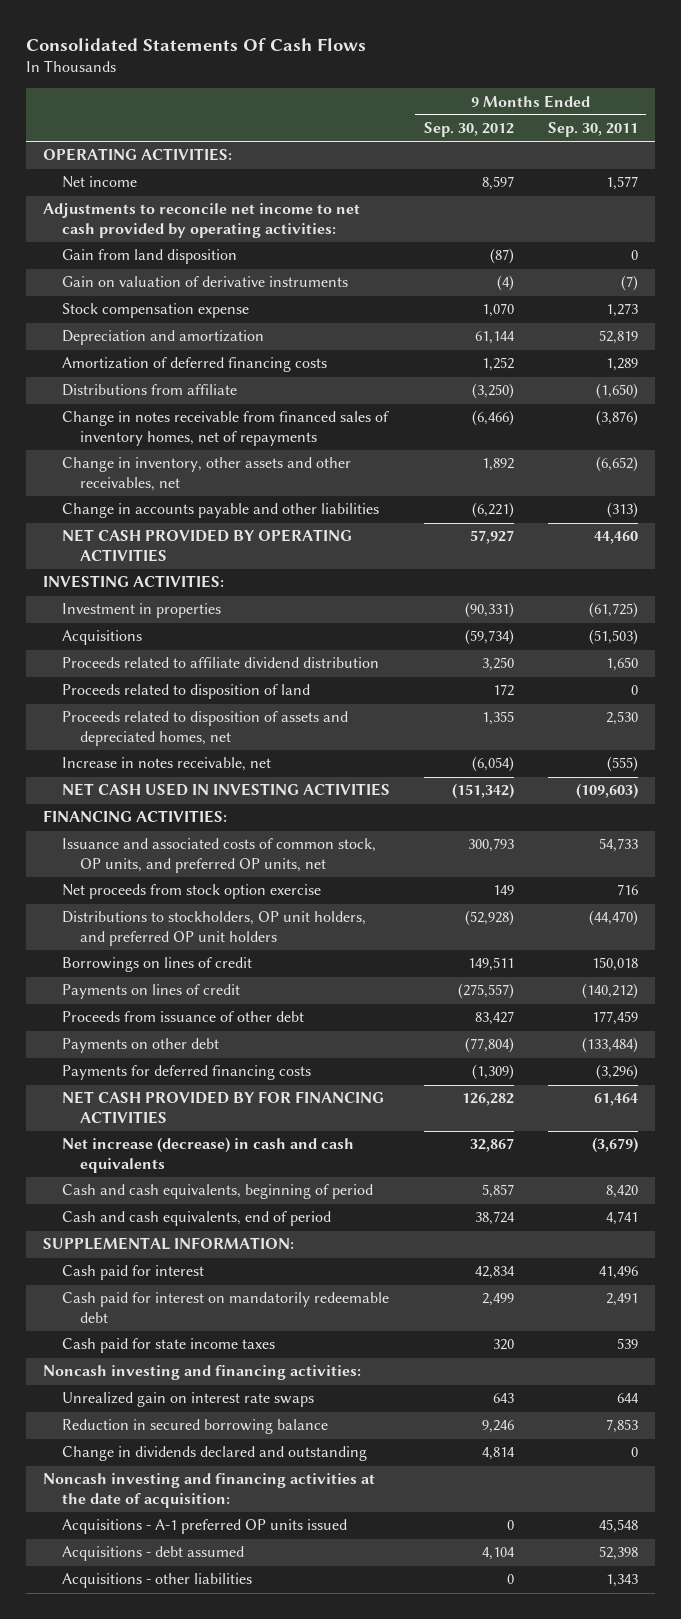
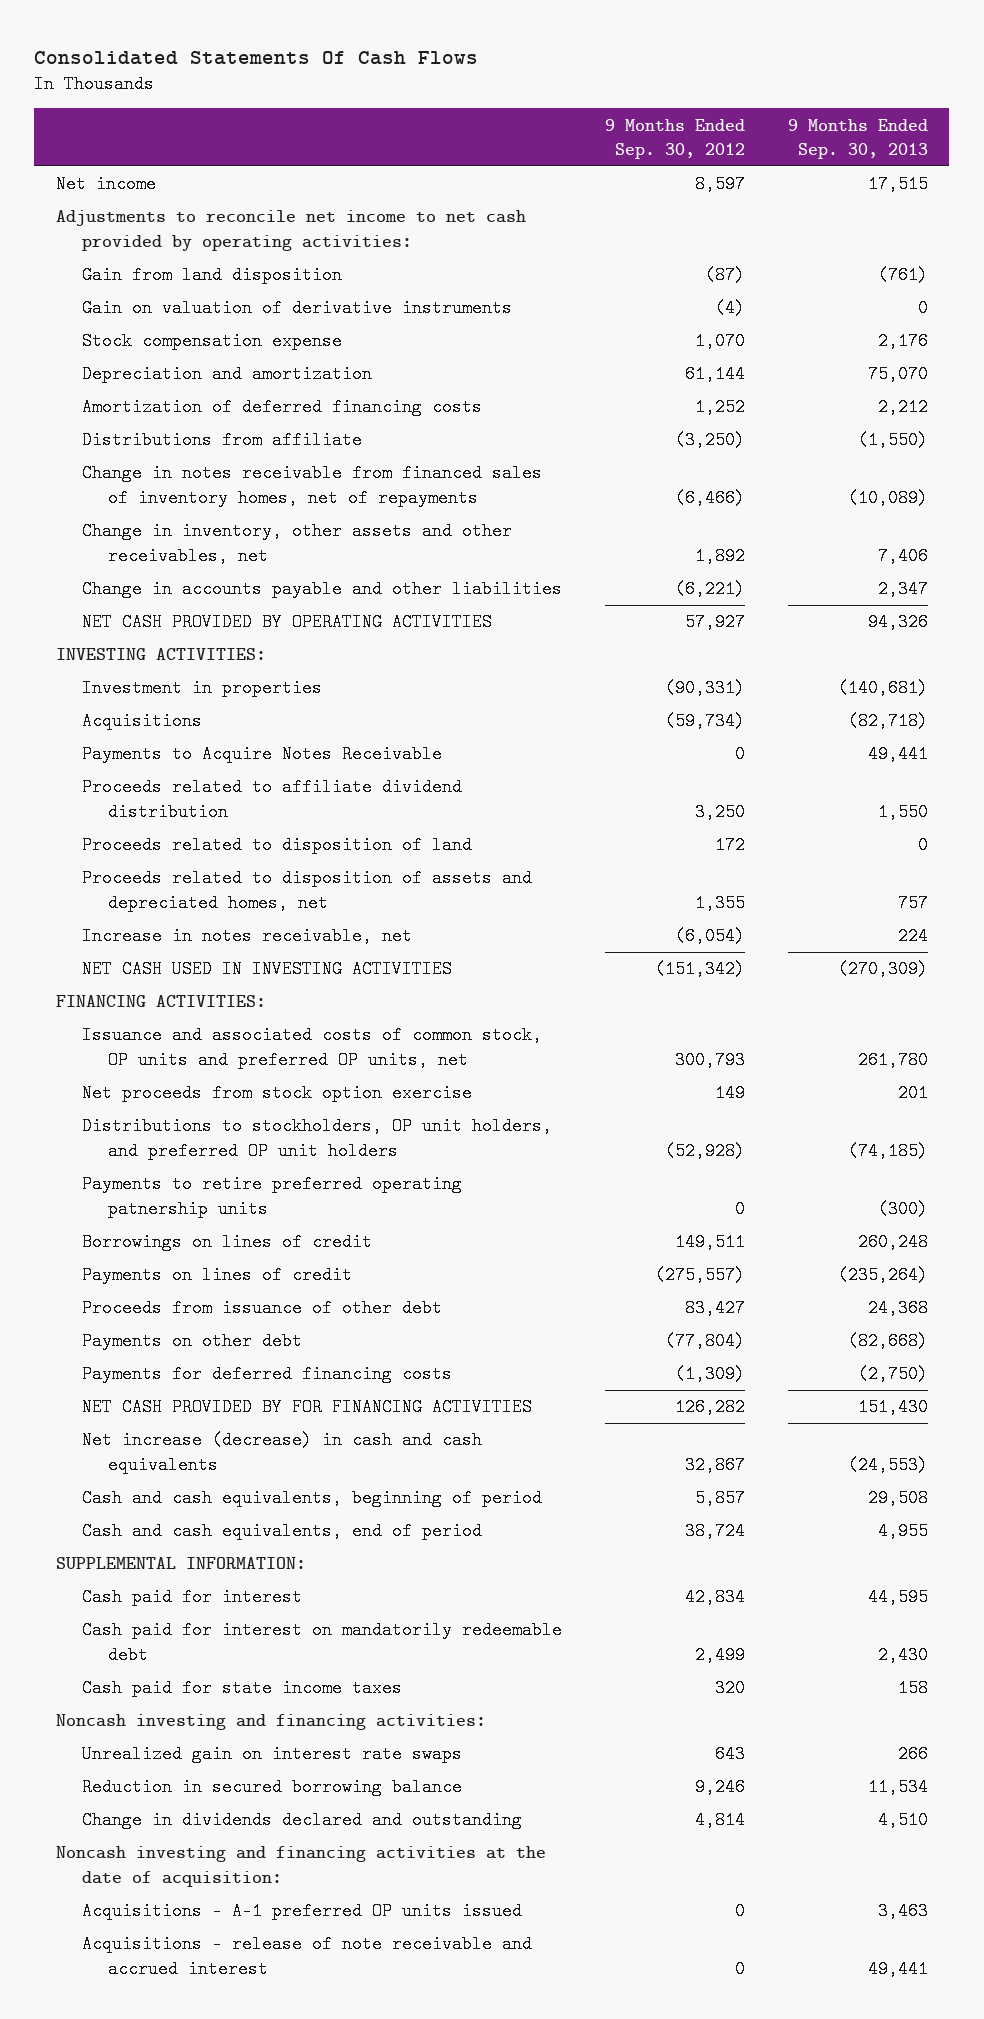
[547,122,638,138] Sep. 30, 2011 -> none
none -> [787,118,928,160] 9 Months Ended Sep. 30, 2013
[42,148,232,162] OPERATING ACTIVITIES: -> none
none -> [81,745,442,764] Payments to Acquire Notes Receivable
[61,838,376,873] Issuance and associated costs of common stock, OP units, and preferred OP units, net -> [81,1026,542,1069] Issuance and associated costs of common stock, OP units and preferred OP units, net
none -> [81,1175,462,1218] Payments to retire preferred operating patnership units
[61,1546,244,1562] Acquisitions - debt assumed -> none
[61,1573,252,1589] Acquisitions - other liabilities -> [81,1935,532,1978] Acquisitions - release of note receivable and accrued interest

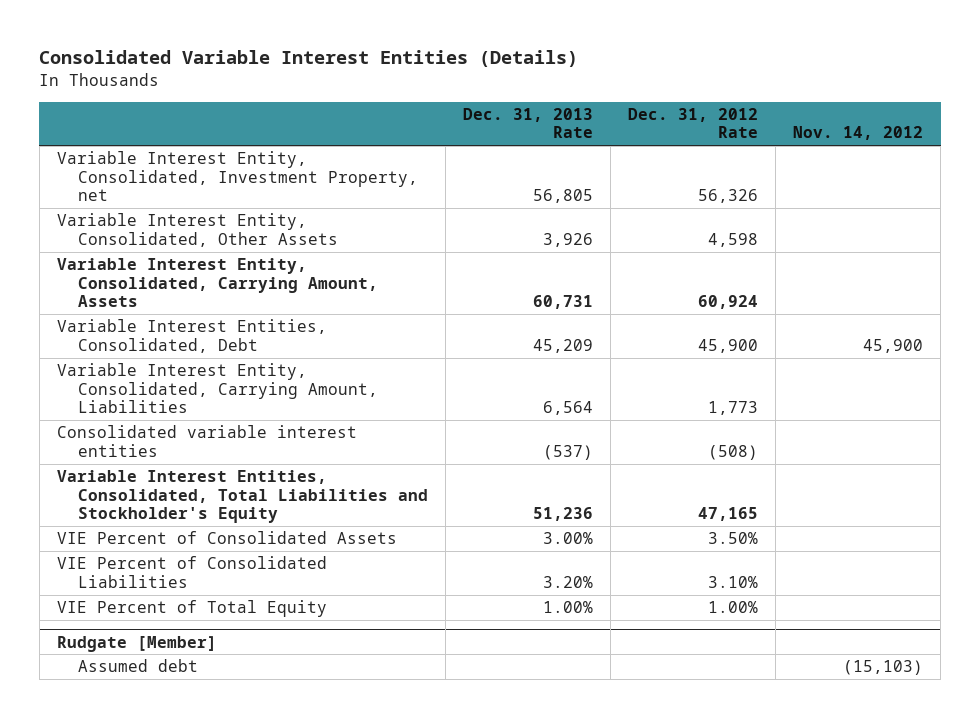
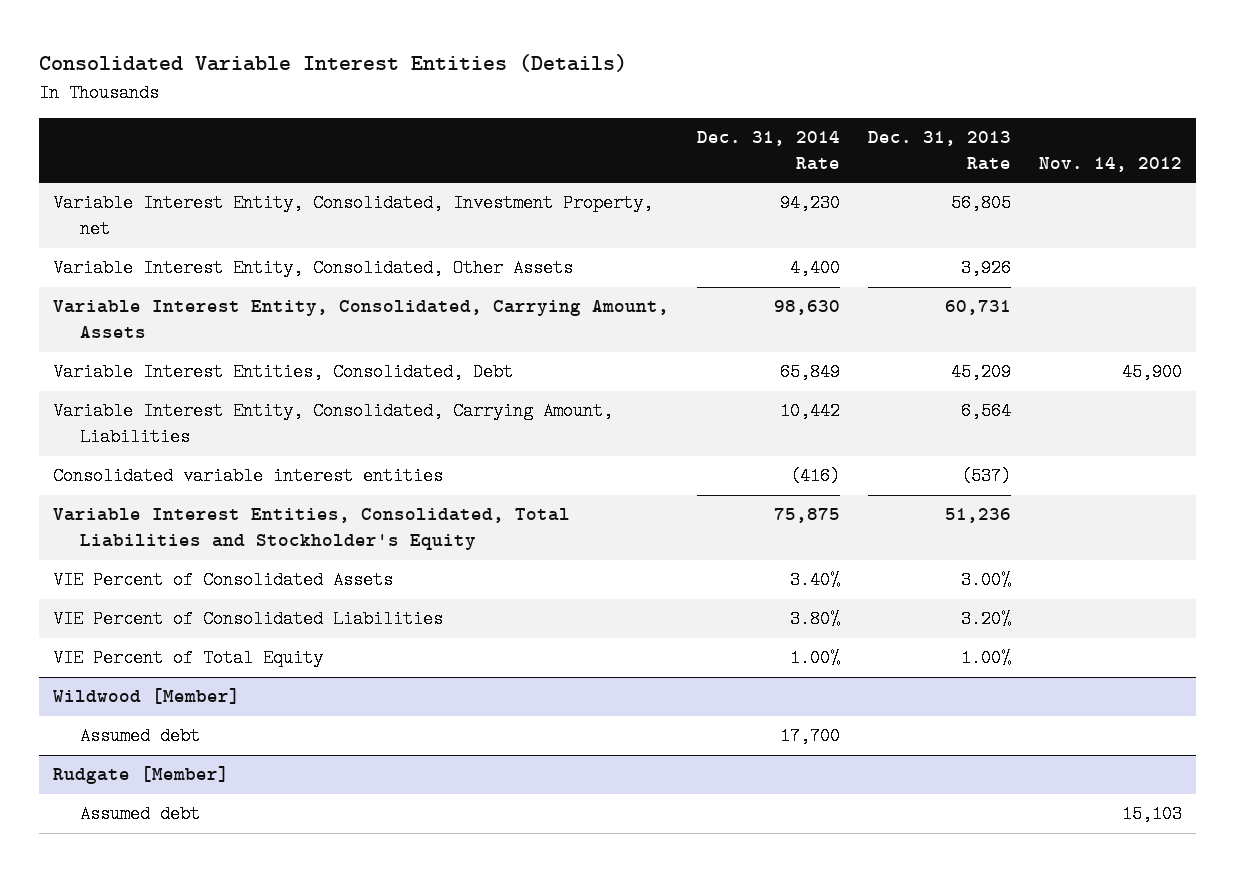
[628,107,759,139] Dec. 31, 2012 Rate -> none
none -> [697,131,841,170] Dec. 31, 2014 Rate
none -> [53,688,241,705] Wildwood [Member]
none -> [80,727,201,746] Assumed debt
[843,660,924,676] (15,103) -> [1121,805,1182,824] 15,103

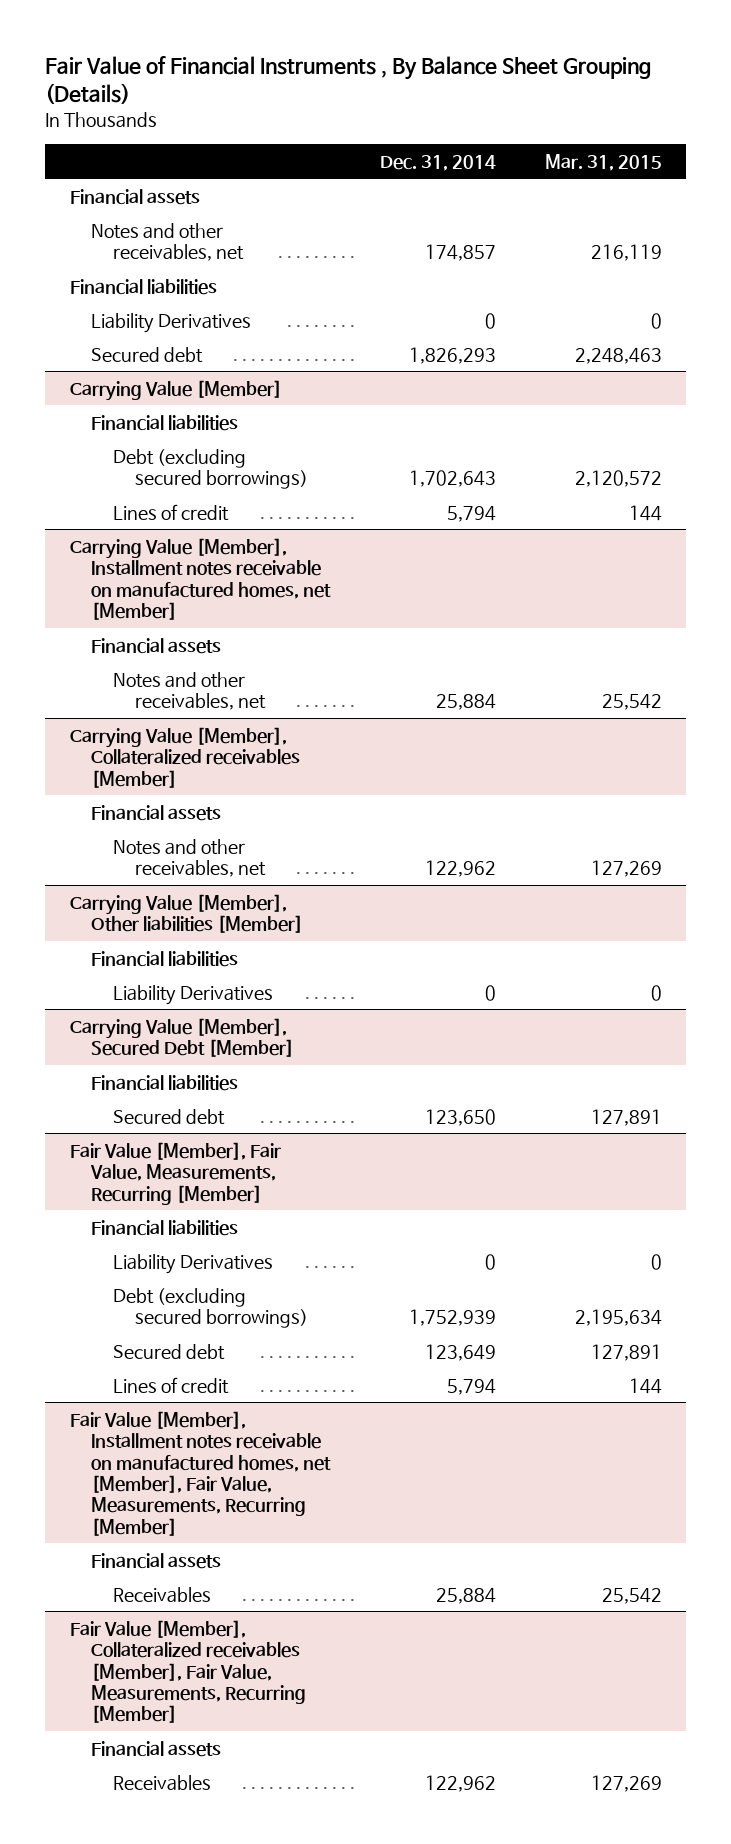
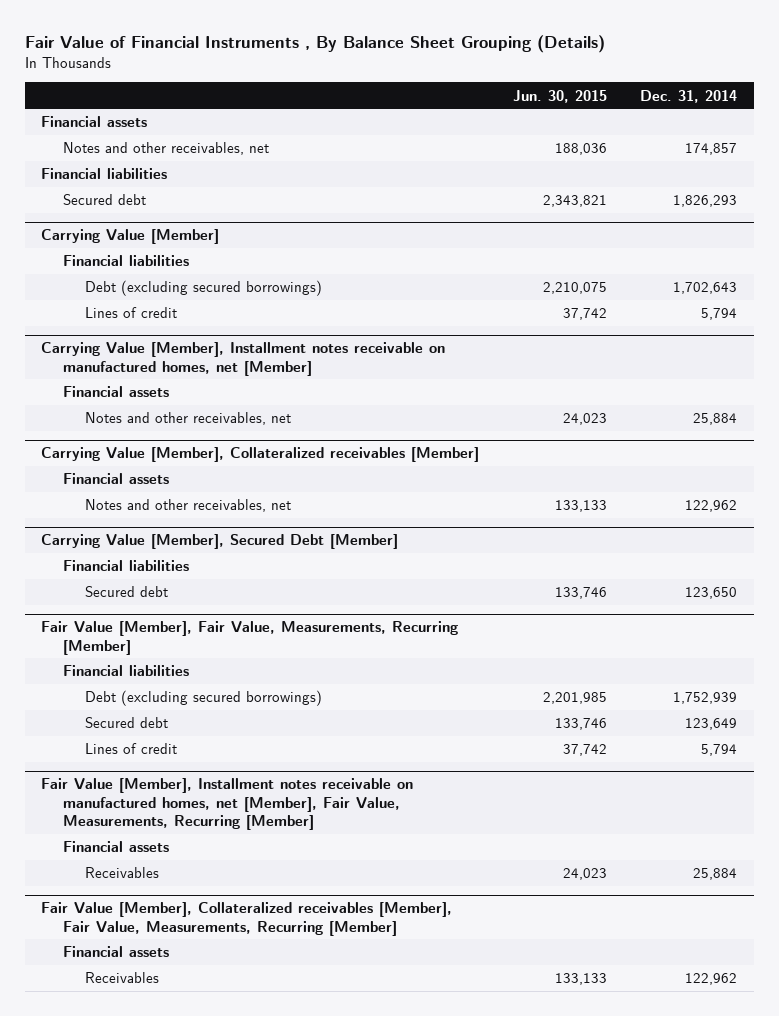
[544,153,662,171] Mar. 31, 2015 -> none
none -> [512,89,607,103] Jun. 30, 2015
[91,312,252,333] Liability Derivatives -> none
[69,893,304,934] Carrying Value [Member], Other liabilities [Member] -> none
[91,950,239,967] Financial liabilities -> none
[112,984,273,1005] Liability Derivatives -> none
[112,1253,273,1274] Liability Derivatives -> none

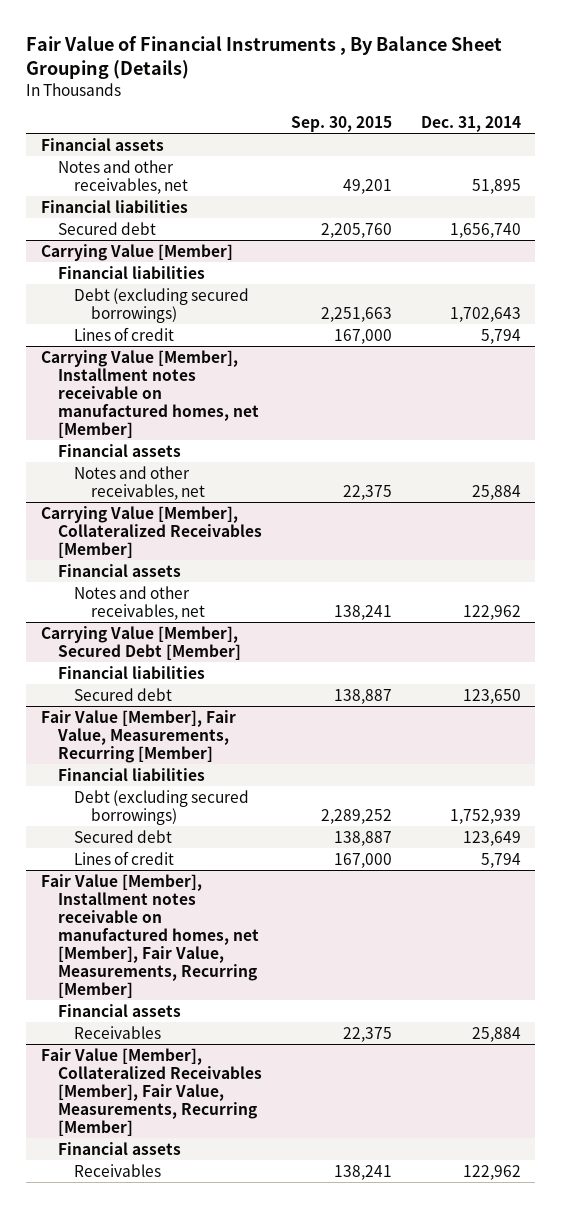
[512,89,607,103] Jun. 30, 2015 -> none
none -> [290,115,392,132] Sep. 30, 2015
[685,143,738,156] 174,857 -> [471,178,521,194] 51,895
[673,195,738,208] 1,826,293 -> [449,222,521,238] 1,656,740
[41,447,480,463] Carrying Value [Member], Collateralized receivables [Member] -> [40,505,262,558] Carrying Value [Member], Collateralized Receivables [Member]
[41,902,453,936] Fair Value [Member], Collateralized receivables [Member], Fair Value, Measurements, Recurring [Member] -> [40,1047,262,1136] Fair Value [Member], Collateralized Receivables [Member], Fair Value, Measurements, Recurring [Member]

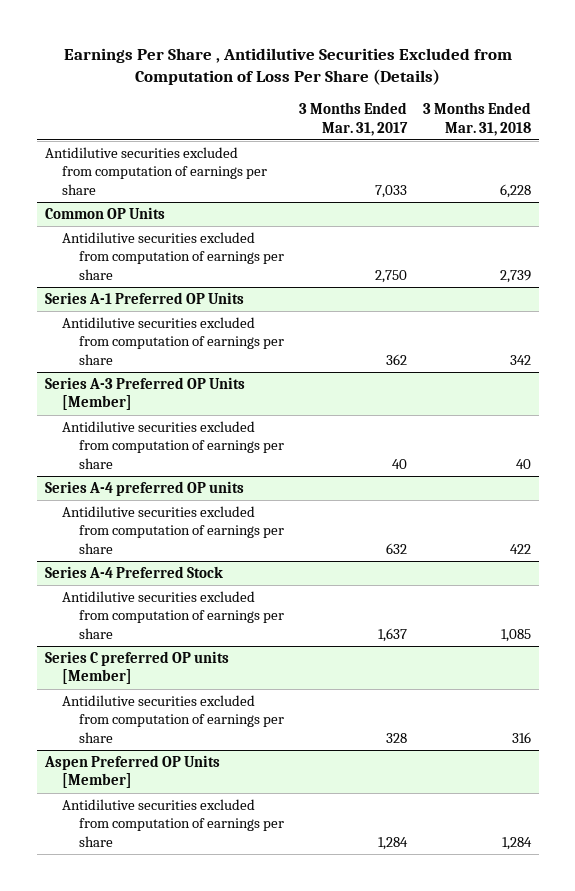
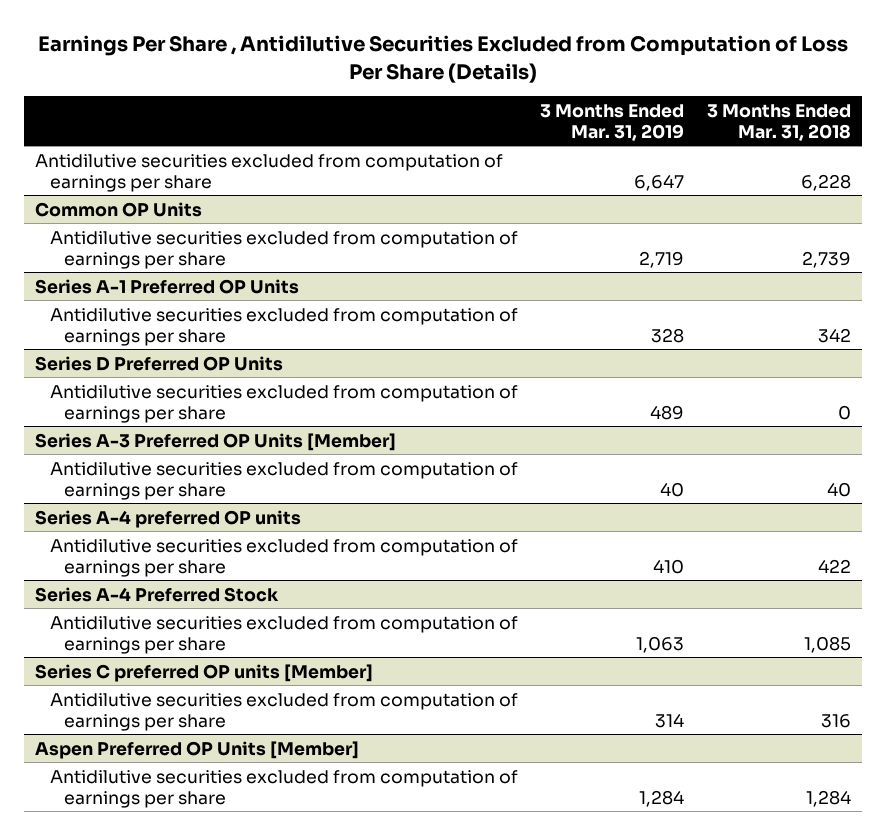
[299,102,409,136] 3 Months Ended Mar. 31, 2017 -> none
none -> [540,103,685,141] 3 Months Ended Mar. 31, 2019
none -> [35,355,284,371] Series D Preferred OP Units
none -> [49,384,518,423] Antidilutive securities excluded from computation of earnings per share

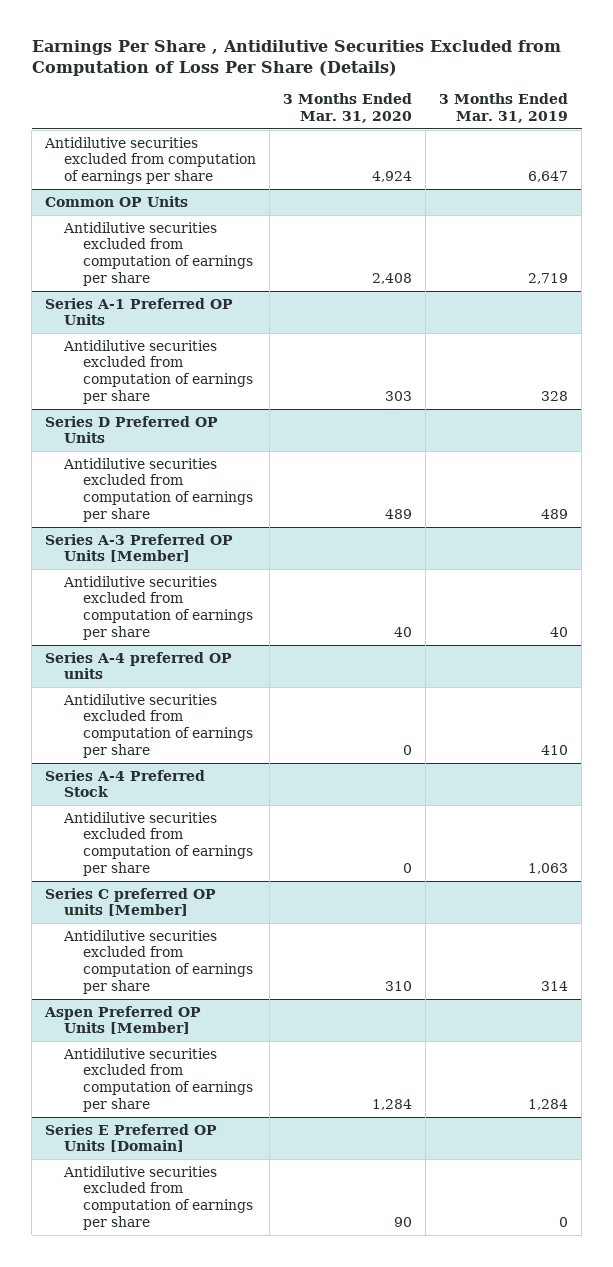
[706,103,851,141] 3 Months Ended Mar. 31, 2018 -> none
none -> [283,93,413,123] 3 Months Ended Mar. 31, 2020
none -> [45,1123,218,1153] Series E Preferred OP Units [Domain]
none -> [63,1165,254,1231] Antidilutive securities excluded from computation of earnings per share

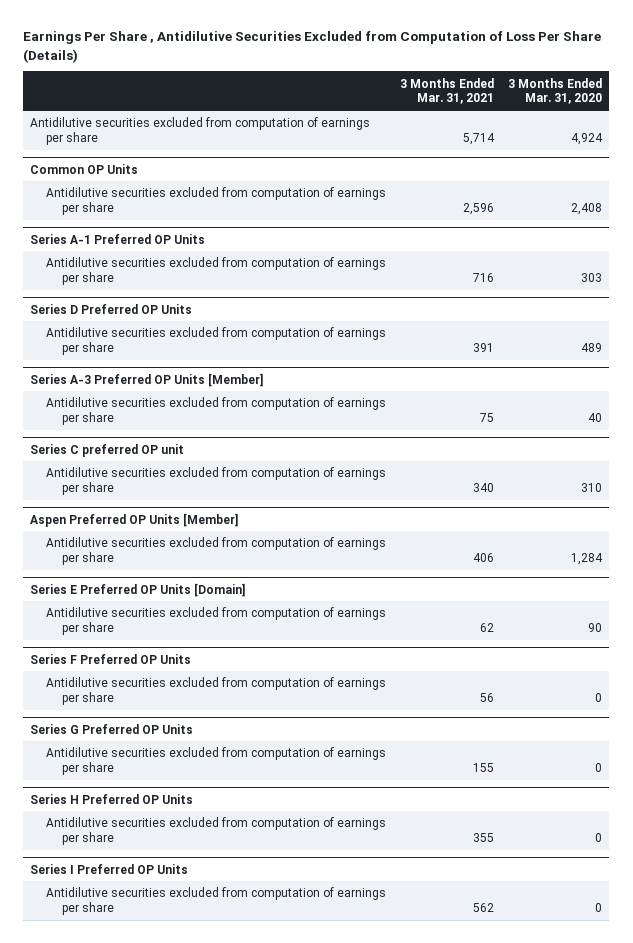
[439,93,569,123] 3 Months Ended Mar. 31, 2019 -> none
none -> [400,77,495,105] 3 Months Ended Mar. 31, 2021
[45,651,233,680] Series A-4 preferred OP units -> none
[63,693,254,759] Antidilutive securities excluded from computation of earnings per share -> none
[45,769,206,798] Series A-4 Preferred Stock -> none
[63,811,254,877] Antidilutive securities excluded from computation of earnings per share -> none
[45,887,217,917] Series C preferred OP units [Member] -> [30,443,185,457] Series C preferred OP unit
none -> [30,653,192,664] Series F Preferred OP Units
none -> [45,677,386,705] Antidilutive securities excluded from computation of earnings per share
none -> [30,723,194,734] Series G Preferred OP Units
none -> [45,747,386,775] Antidilutive securities excluded from computation of earnings per share
none -> [30,793,194,804] Series H Preferred OP Units
none -> [45,817,386,845] Antidilutive securities excluded from computation of earnings per share
none -> [30,863,189,874] Series I Preferred OP Units
none -> [45,887,386,915] Antidilutive securities excluded from computation of earnings per share

